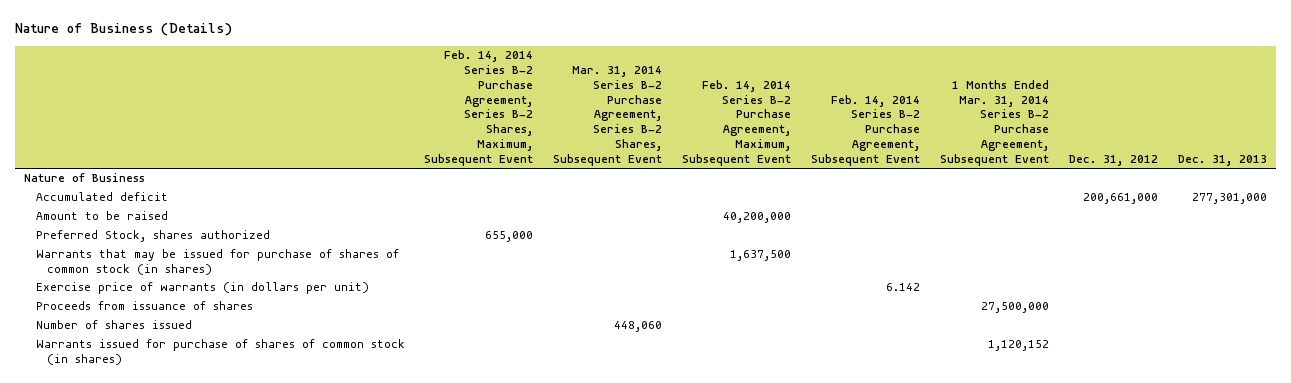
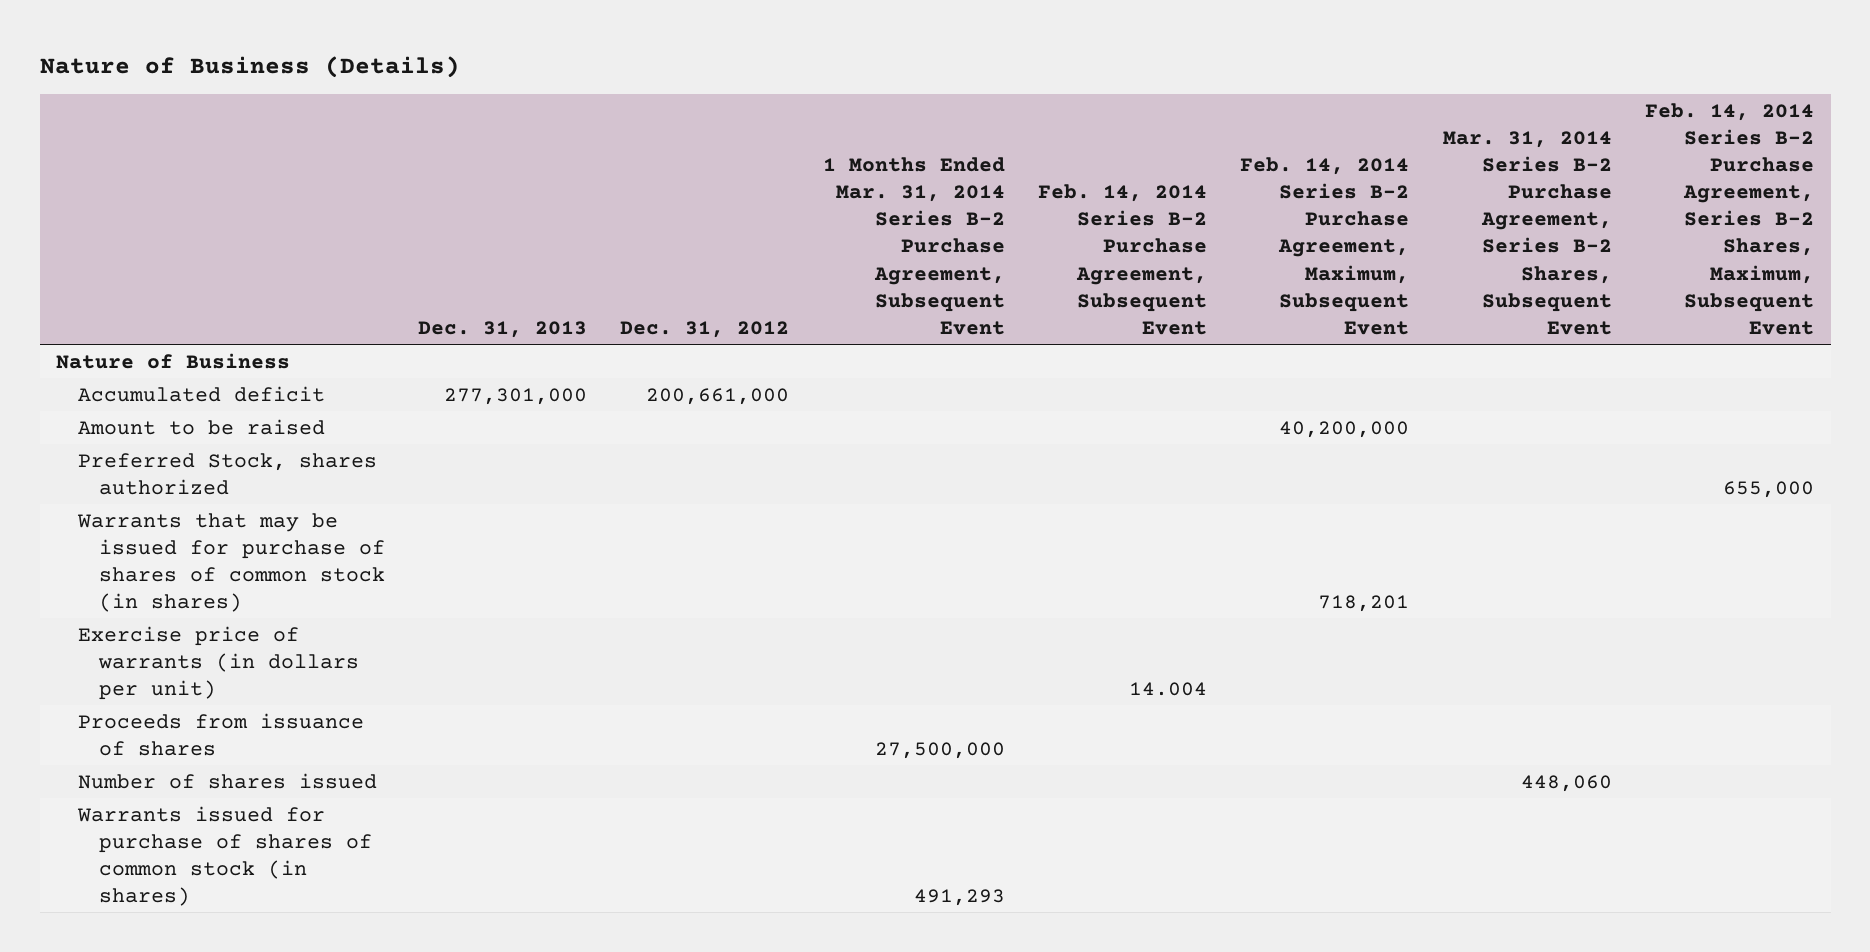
[730,250,792,262] 1,637,500 -> [1318,594,1410,612] 718,201
[885,283,920,292] 6.142 -> [1128,681,1207,696] 14.004
[987,340,1049,352] 1,120,152 -> [913,888,1005,906] 491,293

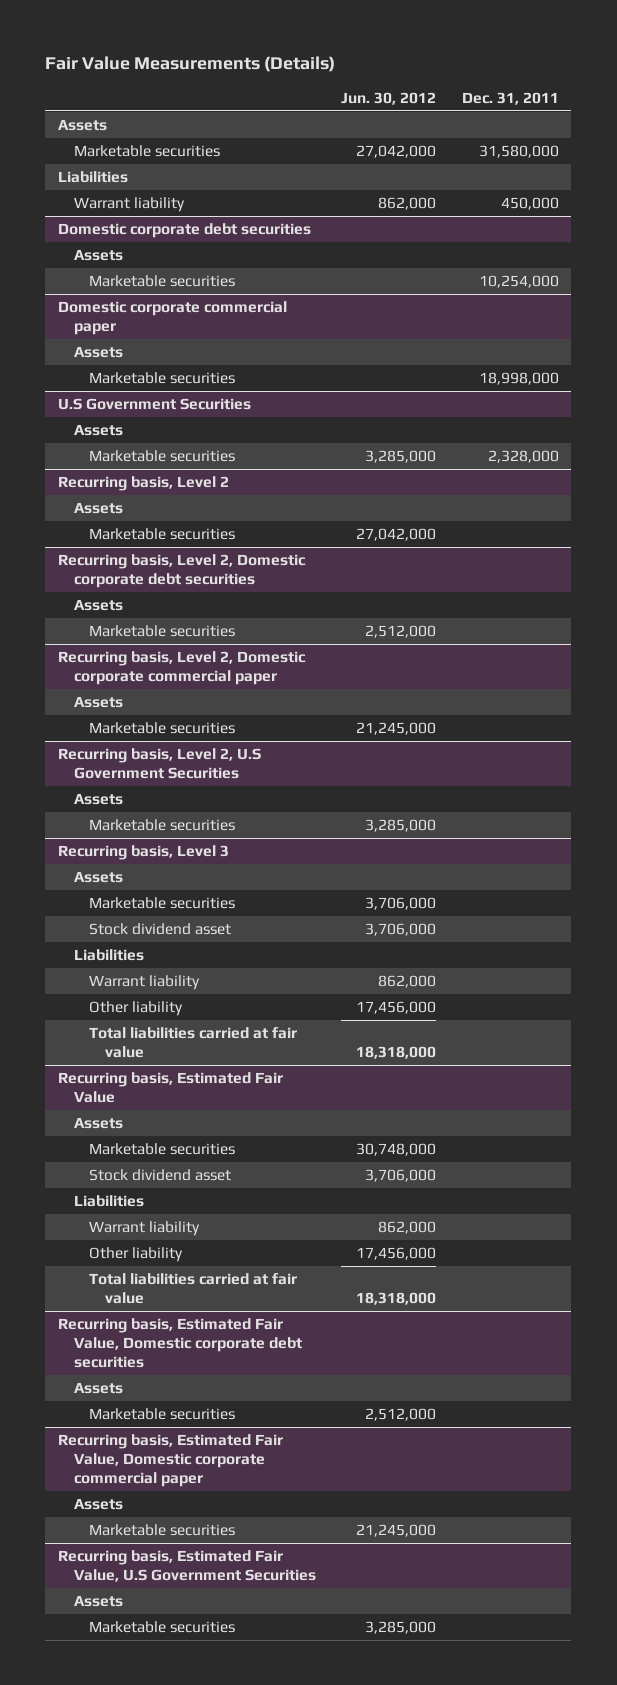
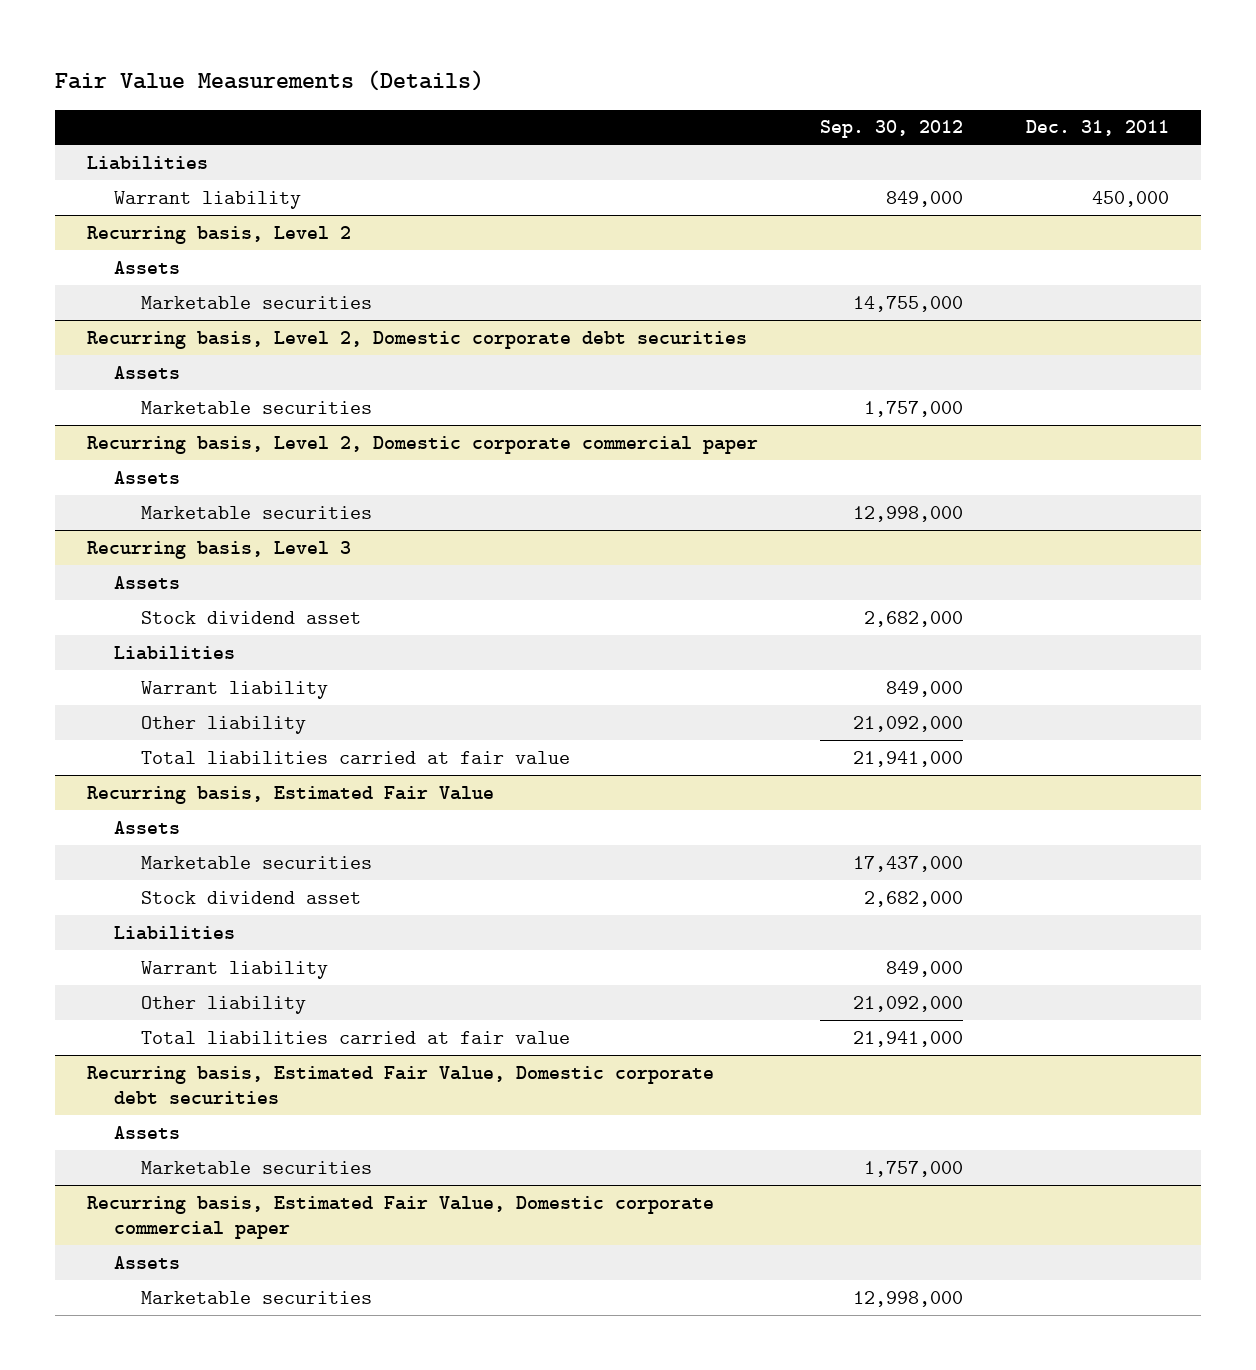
[341,91,437,105] Jun. 30, 2012 -> none
none -> [820,120,964,139] Sep. 30, 2012
[57,118,107,131] Assets -> none
[73,144,220,157] Marketable securities -> none
[57,222,311,238] Domestic corporate debt securities -> none
[73,248,123,261] Assets -> none
[89,274,236,287] Marketable securities -> none
[57,300,287,335] Domestic corporate commercial paper -> none
[73,345,123,358] Assets -> none
[89,371,236,384] Marketable securities -> none
[57,397,251,410] U.S Government Securities -> none
[73,423,123,436] Assets -> none
[89,449,236,462] Marketable securities -> none
[57,747,261,779] Recurring basis, Level 2, U.S Government Securities -> none
[73,792,123,805] Assets -> none
[89,818,236,831] Marketable securities -> none
[89,896,236,909] Marketable securities -> none
[57,1549,316,1582] Recurring basis, Estimated Fair Value, U.S Government Securities -> none
[73,1594,123,1607] Assets -> none
[89,1620,236,1633] Marketable securities -> none

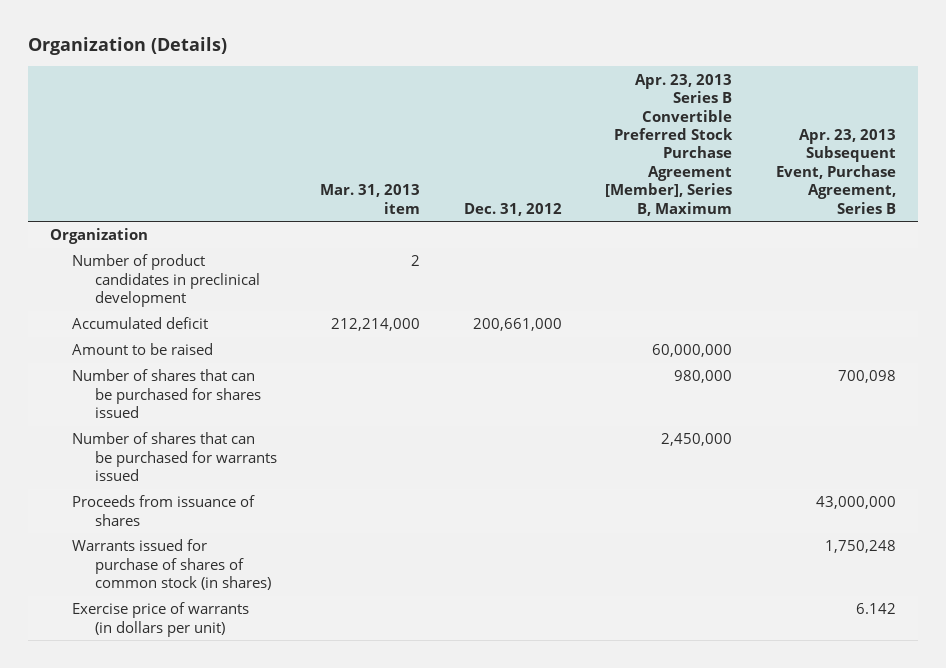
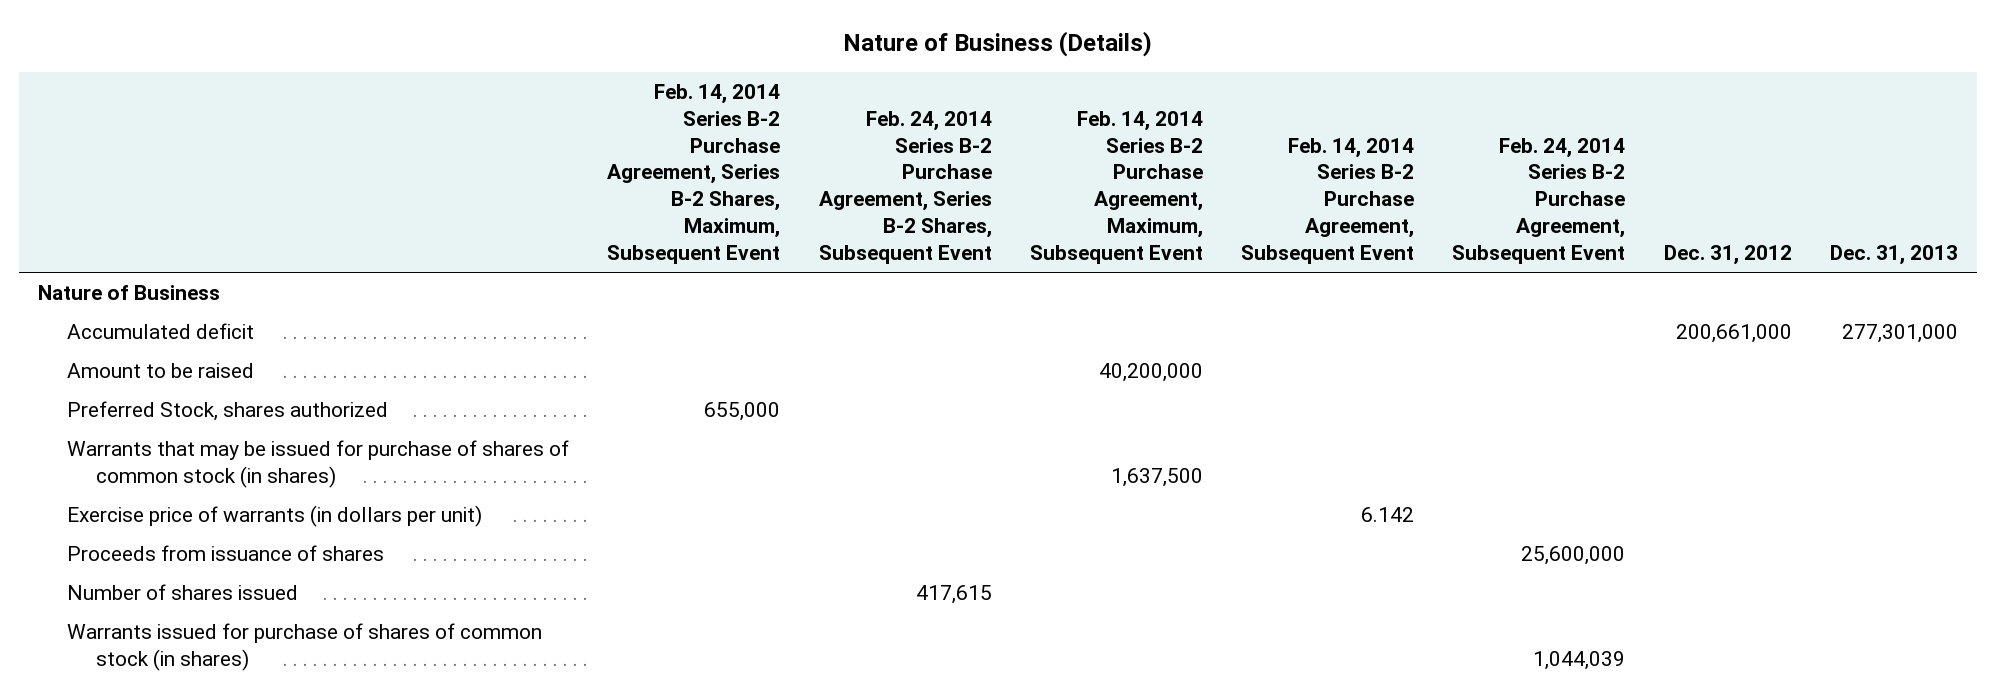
[28,37,228,56] Organization (Details) -> [842,30,1152,57] Nature of Business (Details)
[320,184,421,214] Mar. 31, 2013 item -> none
[605,73,734,216] Apr. 23, 2013 Series B Convertible Preferred Stock Purchase Agreement [Member], Series B, Maximum -> none
[776,128,897,214] Apr. 23, 2013 Subsequent Event, Purchase Agreement, Series B -> none
none -> [607,83,781,265] Feb. 14, 2014 Series B-2 Purchase Agreement, Series B-2 Shares, Maximum, Subsequent Event
none -> [818,110,992,265] Feb. 24, 2014 Series B-2 Purchase Agreement, Series B-2 Shares, Subsequent Event
none -> [1029,110,1203,265] Feb. 14, 2014 Series B-2 Purchase Agreement, Maximum, Subsequent Event
none -> [1241,137,1415,265] Feb. 14, 2014 Series B-2 Purchase Agreement, Subsequent Event
none -> [1452,137,1626,265] Feb. 24, 2014 Series B-2 Purchase Agreement, Subsequent Event
none -> [1830,245,1959,266] Dec. 31, 2013
[72,254,260,308] Number of product candidates in preclinical development -> none
[49,228,148,245] Organization -> [37,284,220,300] Nature of Business
[72,369,261,419] Number of shares that can be purchased for shares issued -> none
none -> [66,400,388,421] Preferred Stock, shares authorized
[72,432,277,482] Number of shares that can be purchased for warrants issued -> [66,439,569,488] Warrants that may be issued for purchase of shares of common stock (in shares)
[72,602,250,637] Exercise price of warrants (in dollars per unit) -> [66,504,482,527] Exercise price of warrants (in dollars per unit)
none -> [66,583,298,600] Number of shares issued

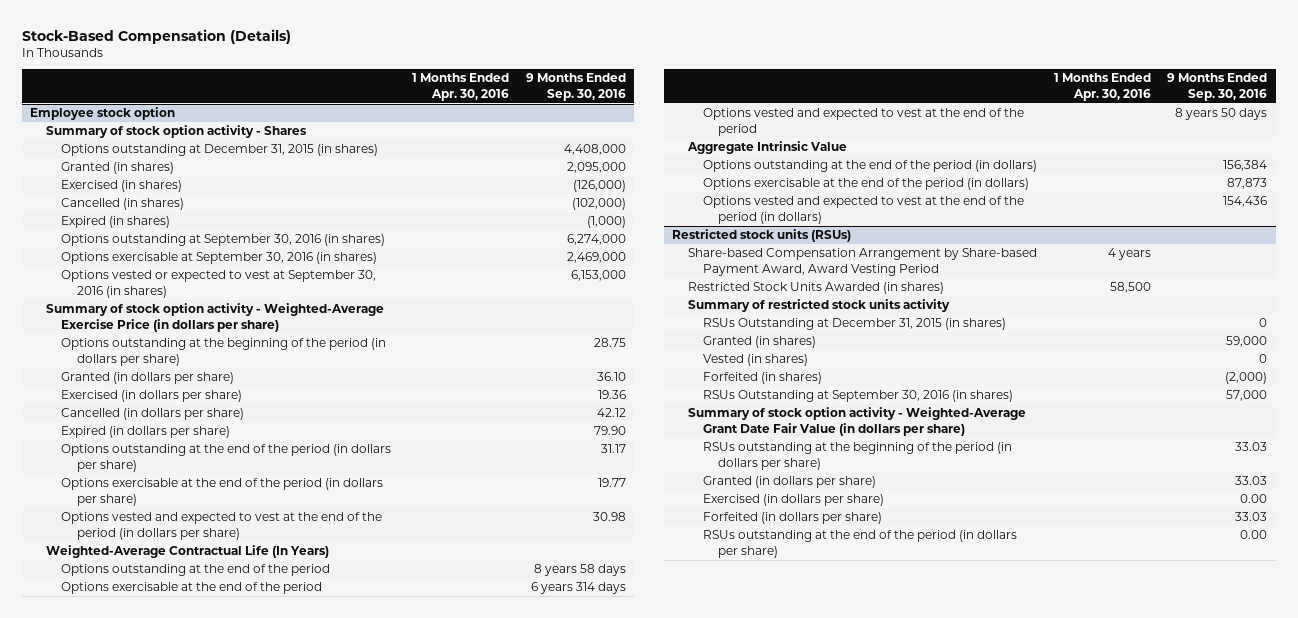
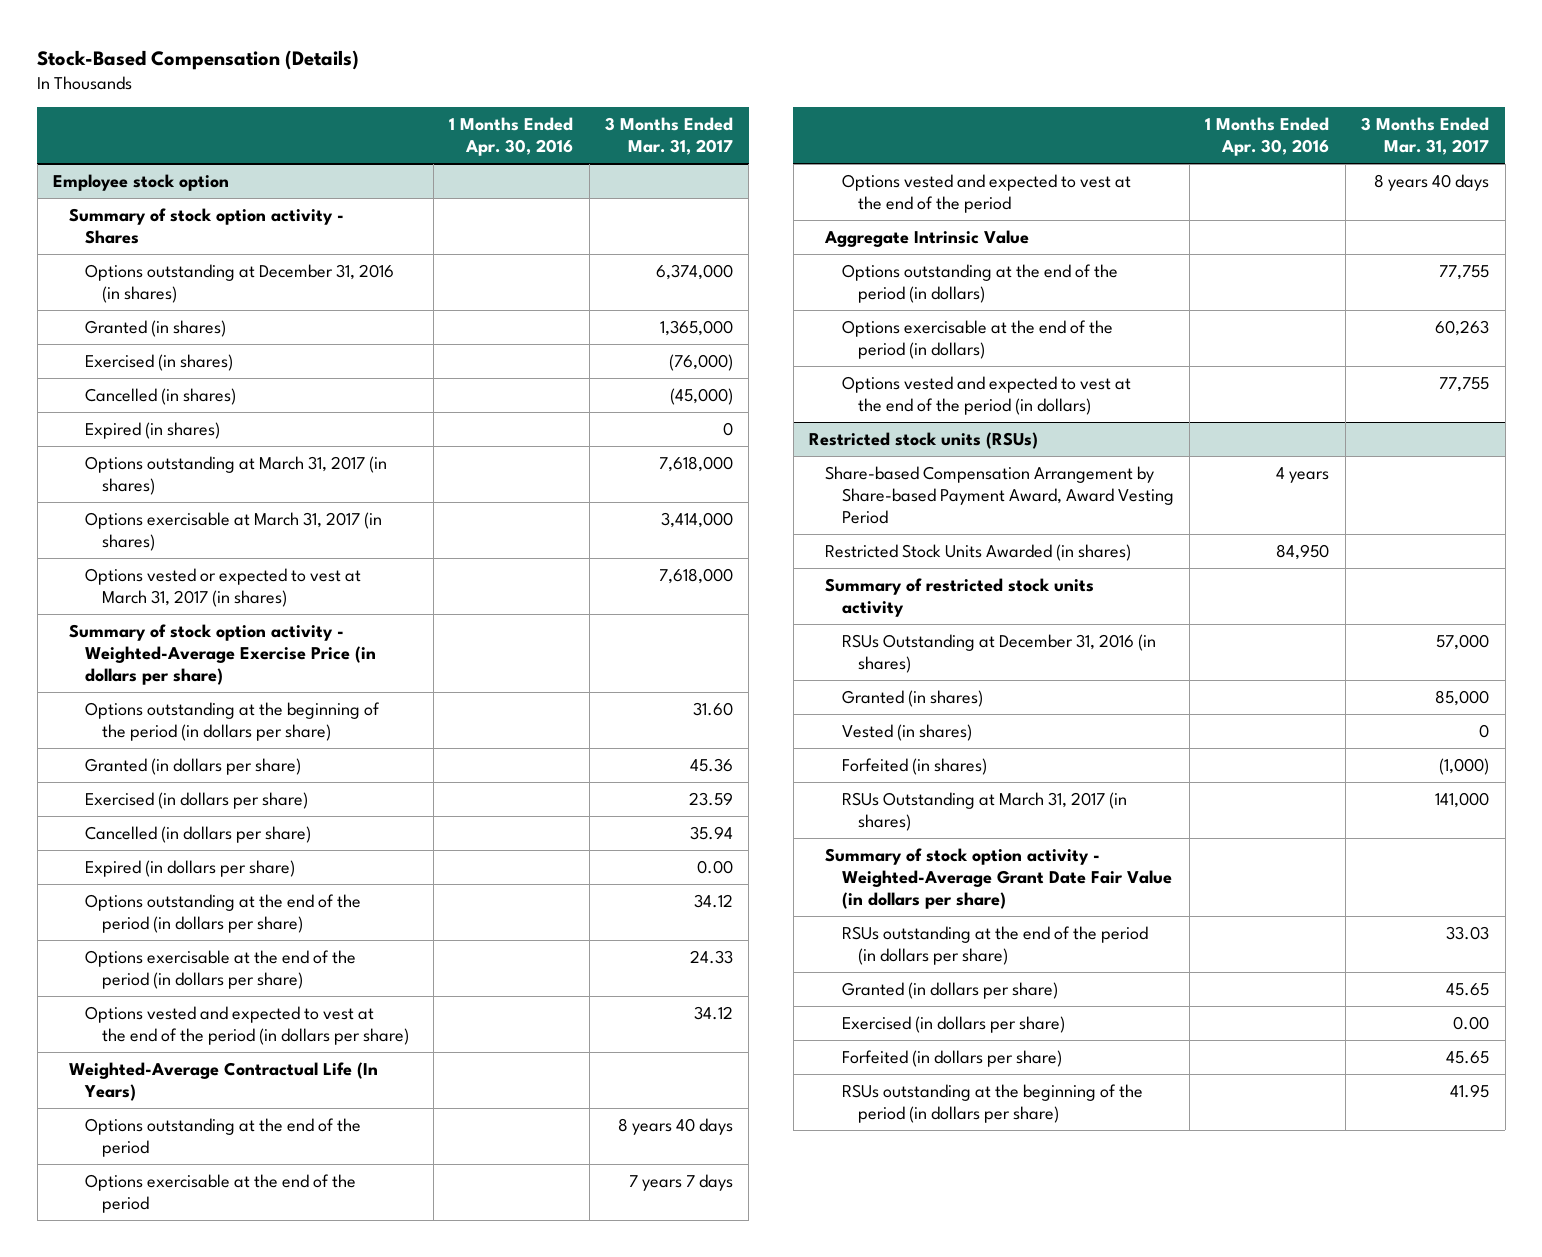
[525,73,626,101] 9 Months Ended Sep. 30, 2016 -> none
none -> [604,116,733,155] 3 Months Ended Mar. 31, 2017
[61,144,379,157] Options outstanding at December 31, 2015 (in shares) -> [85,264,395,304] Options outstanding at December 31, 2016 (in shares)
[61,234,386,247] Options outstanding at September 30, 2016 (in shares) -> [85,456,388,496] Options outstanding at March 31, 2017 (in shares)
[61,252,378,265] Options exercisable at September 30, 2016 (in shares) -> [85,512,383,552] Options exercisable at March 31, 2017 (in shares)
[61,270,377,298] Options vested or expected to vest at September 30, 2016 (in shares) -> [85,568,362,608] Options vested or expected to vest at March 31, 2017 (in shares)
[1109,282,1151,294] 58,500 -> [1276,544,1330,561] 84,950
[702,318,1006,331] RSUs Outstanding at December 31, 2015 (in shares) -> [841,634,1156,674] RSUs Outstanding at December 31, 2016 (in shares)
[702,390,1013,403] RSUs Outstanding at September 30, 2016 (in shares) -> [841,792,1127,832] RSUs Outstanding at March 31, 2017 (in shares)
[702,530,1017,558] RSUs outstanding at the end of the period (in dollars per share) -> [841,926,1148,966] RSUs outstanding at the end of the period (in dollars per share)
[702,442,1012,470] RSUs outstanding at the beginning of the period (in dollars per share) -> [841,1084,1143,1124] RSUs outstanding at the beginning of the period (in dollars per share)

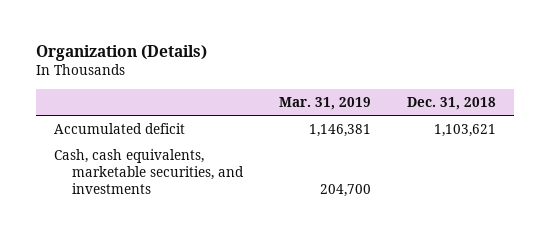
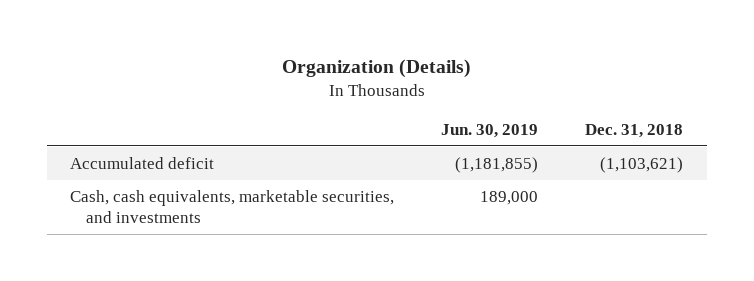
[279,96,372,110] Mar. 31, 2019 -> none
none -> [441,123,539,138] Jun. 30, 2019
[433,124,496,138] 1,103,621 -> [600,156,684,173] (1,103,621)

